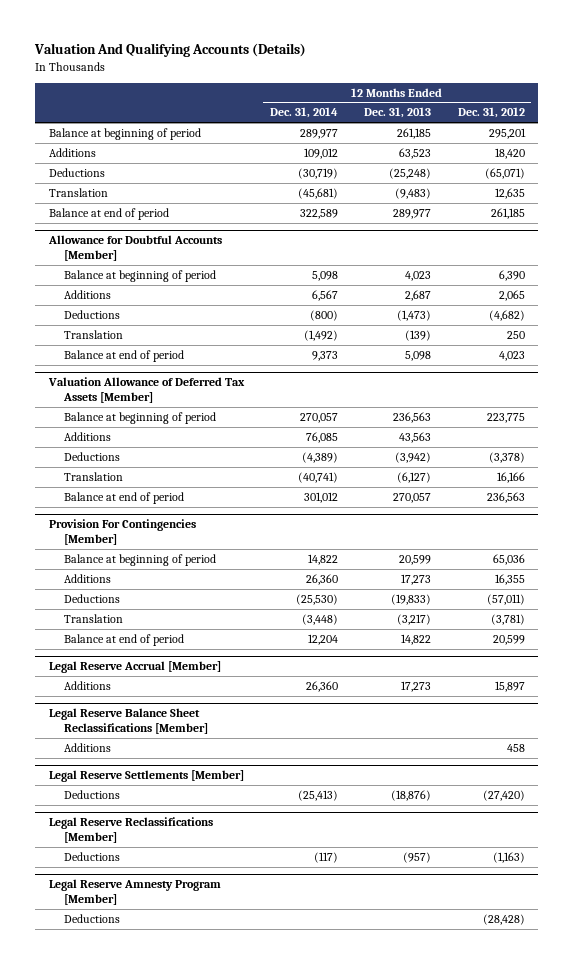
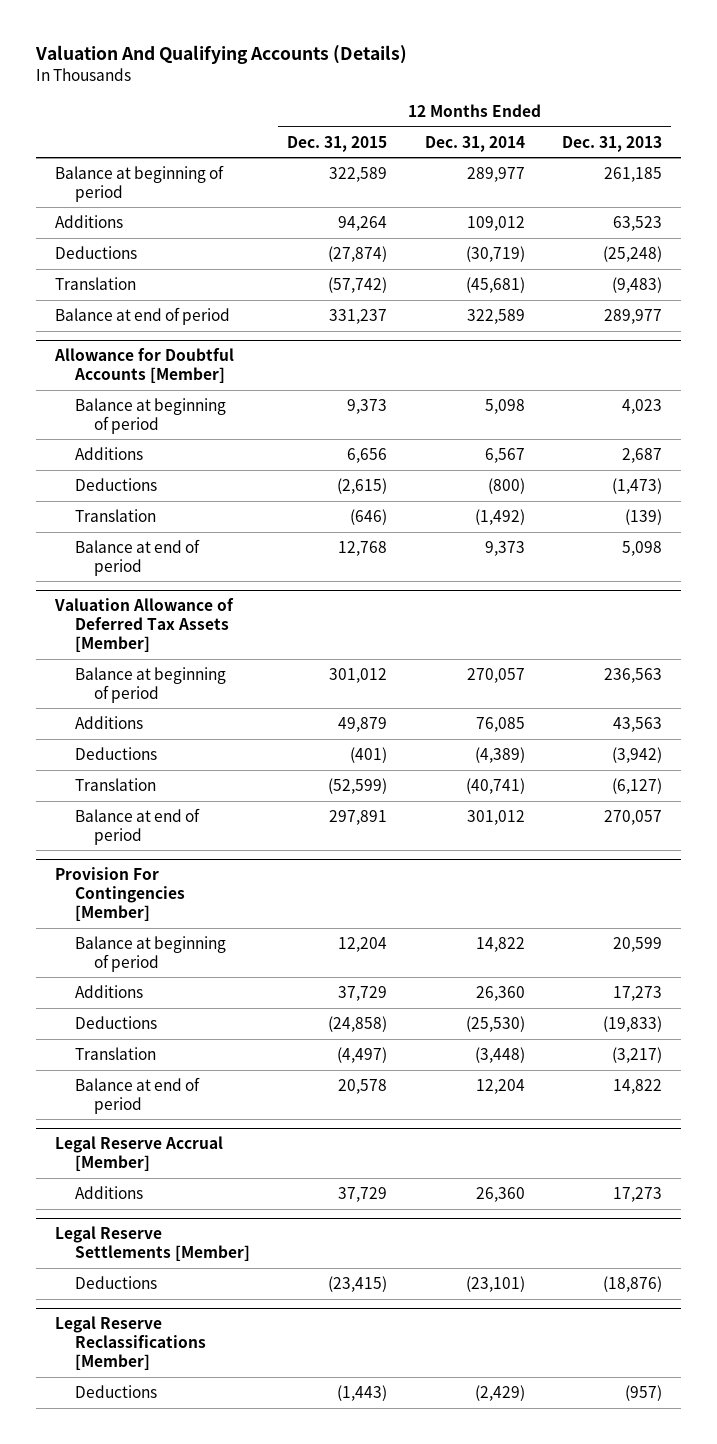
[457,107,525,119] Dec. 31, 2012 -> none
none -> [287,135,388,152] Dec. 31, 2015
[48,708,209,735] Legal Reserve Balance Sheet Reclassifications [Member] -> none
[64,742,112,752] Additions -> none
[298,789,339,801] (25,413) -> [465,1275,525,1292] (23,101)
[48,879,221,906] Legal Reserve Amnesty Program [Member] -> none
[64,913,121,923] Deductions -> none
[314,851,339,863] (117) -> [474,1384,525,1401] (2,429)

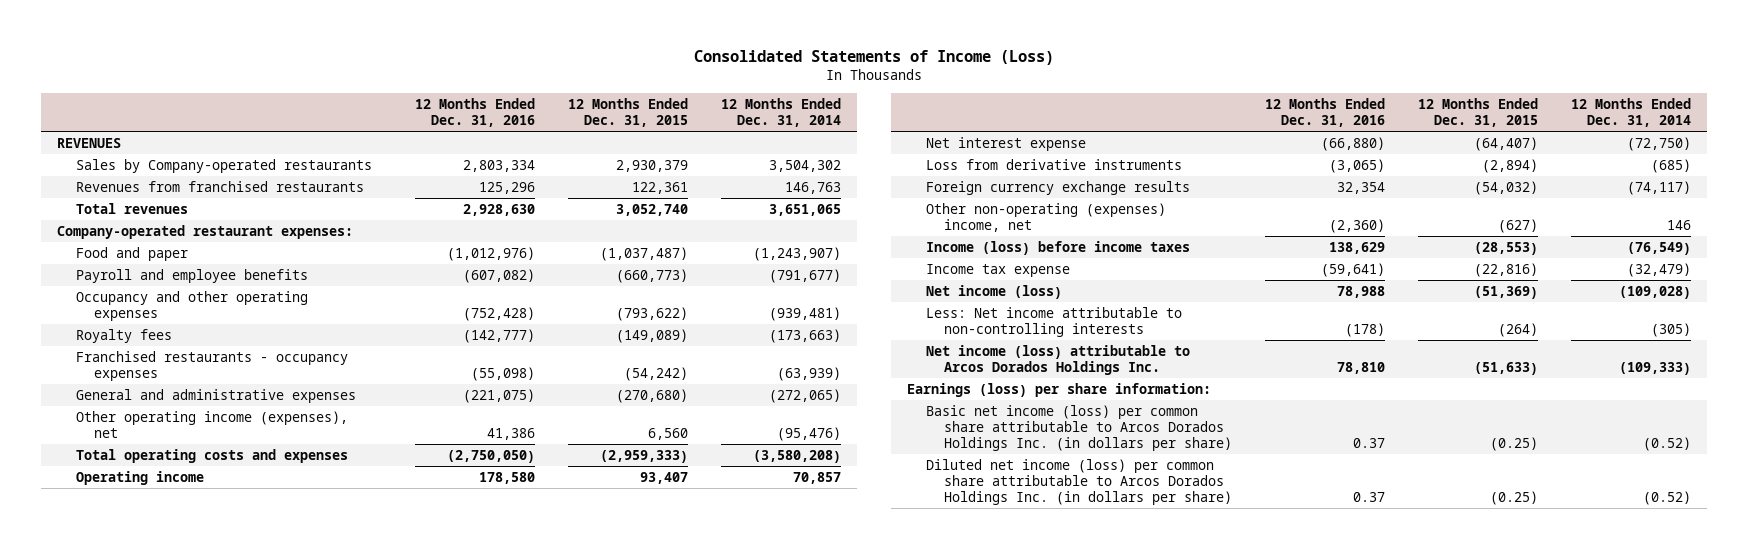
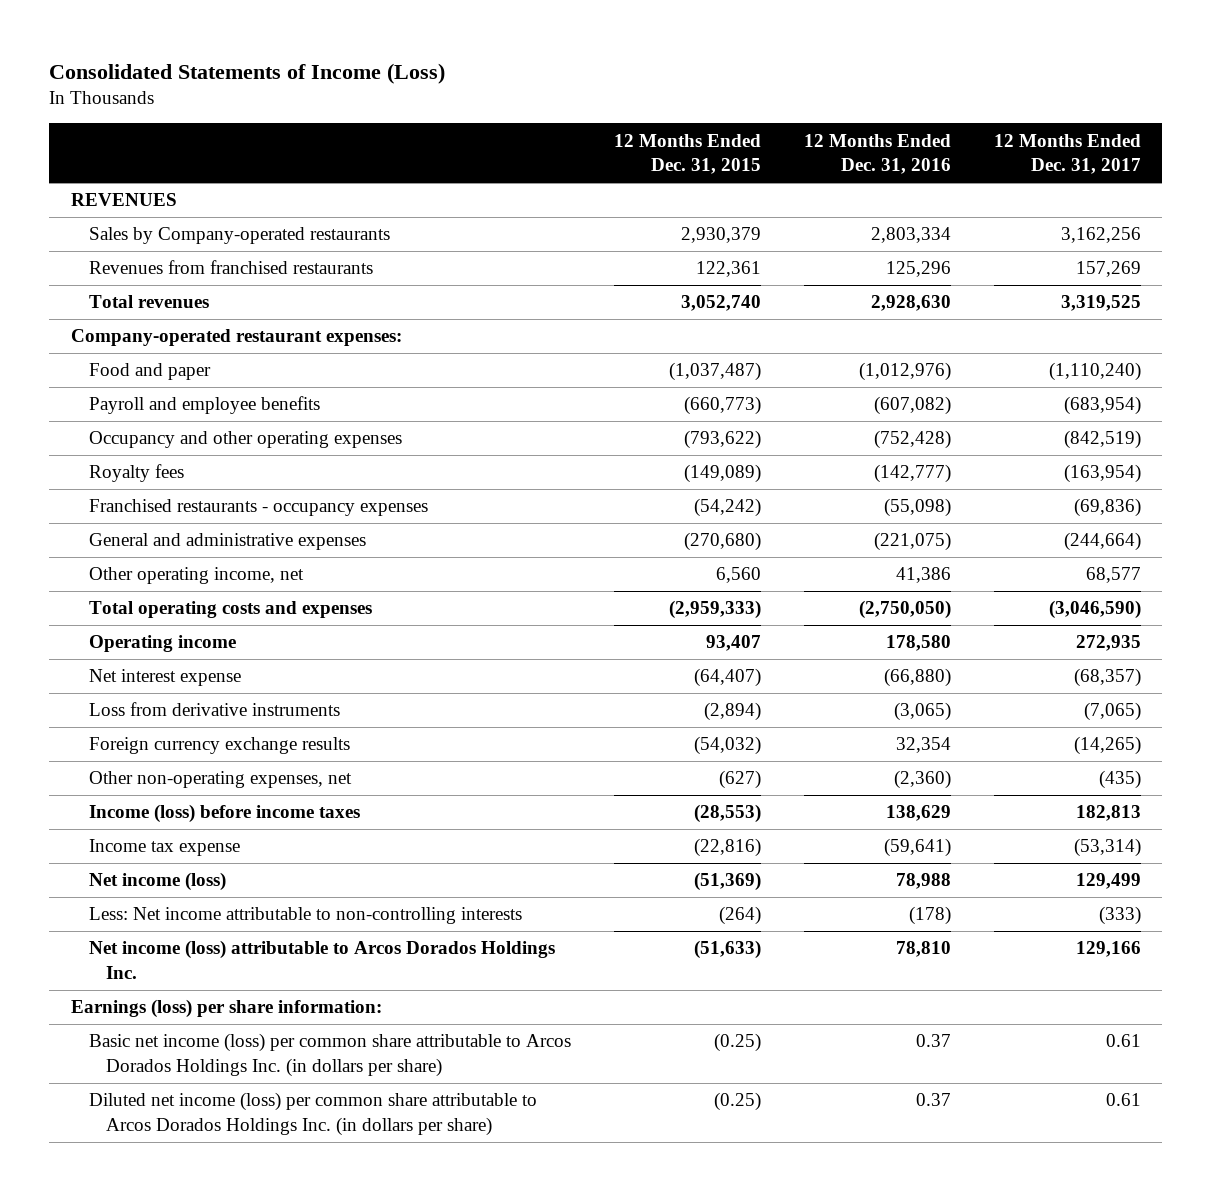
[720,98,841,127] 12 Months Ended Dec. 31, 2014 -> none
none -> [993,133,1141,175] 12 Months Ended Dec. 31, 2017
[75,410,348,438] Other operating income (expenses), net -> [88,567,304,585] Other operating income, net
[925,202,1166,232] Other non-operating (expenses) income, net -> [88,771,352,789] Other non-operating expenses, net

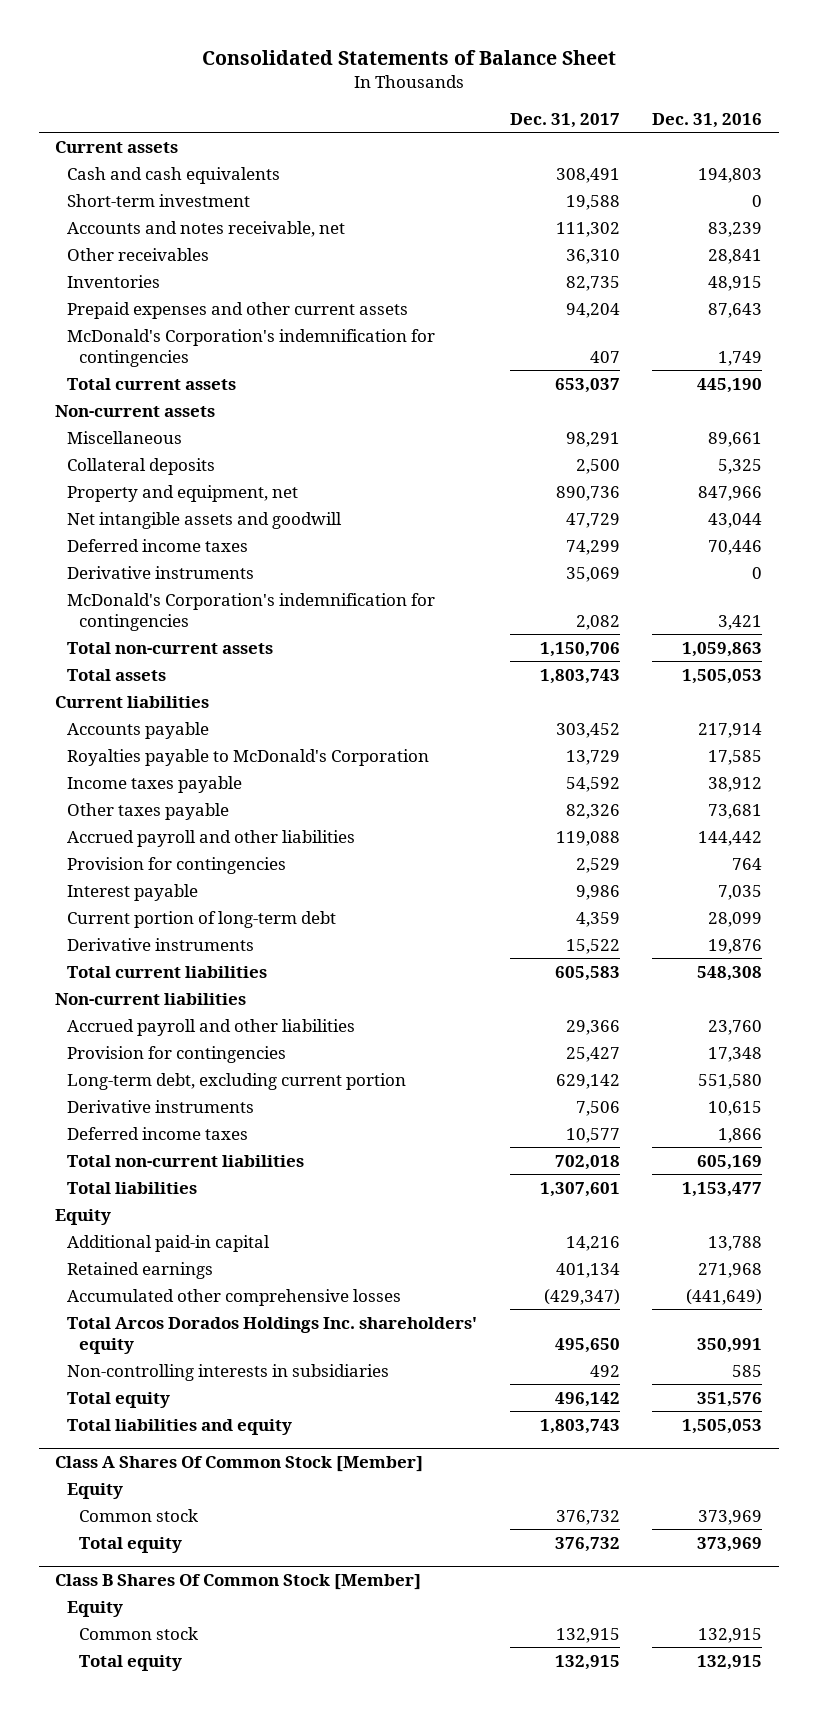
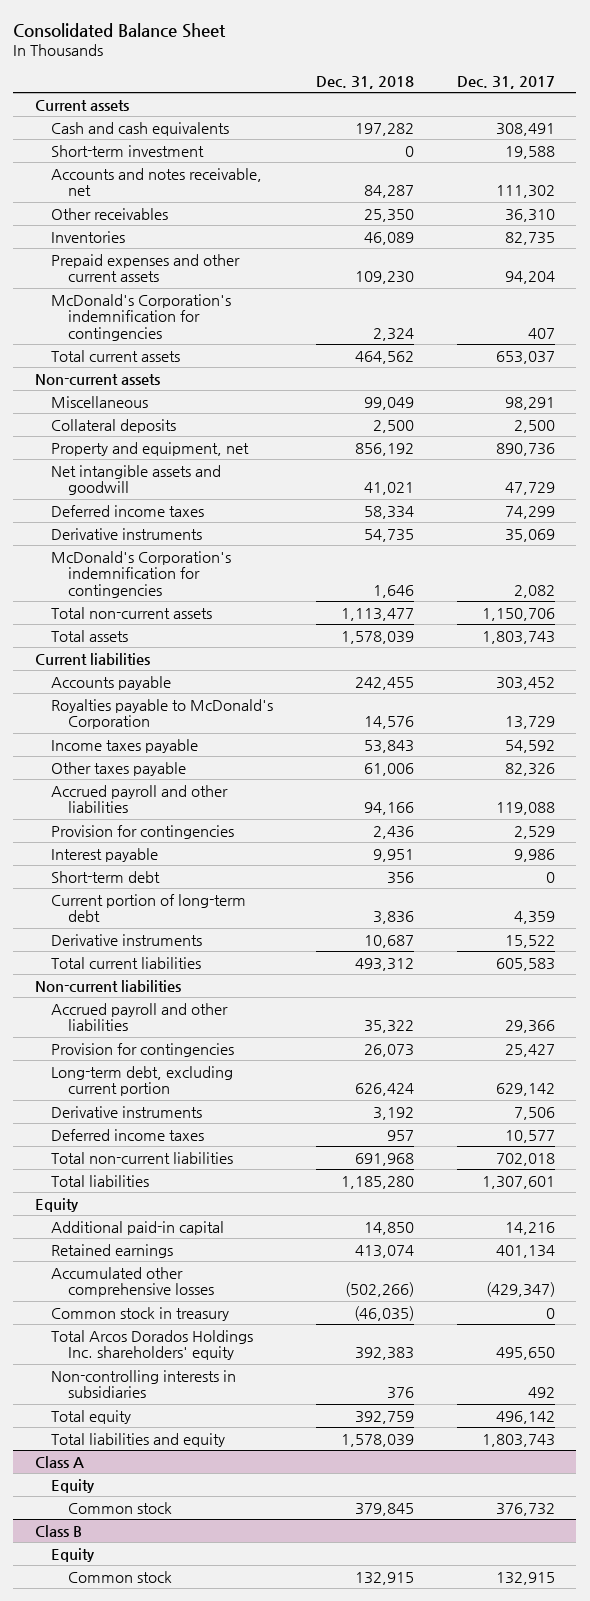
[201,50,616,66] Consolidated Statements of Balance Sheet -> [13,22,227,38] Consolidated Balance Sheet
[652,113,763,129] Dec. 31, 2016 -> none
none -> [316,75,415,89] Dec. 31, 2018
none -> [51,870,161,883] Short-term debt
none -> [51,1306,230,1321] Common stock in treasury
[55,1456,424,1473] Class A Shares Of Common Stock [Member] -> [34,1455,84,1468] Class A
[79,1536,183,1553] Total equity -> none
[55,1574,422,1591] Class B Shares Of Common Stock [Member] -> [34,1524,82,1537] Class B
[79,1654,183,1671] Total equity -> none

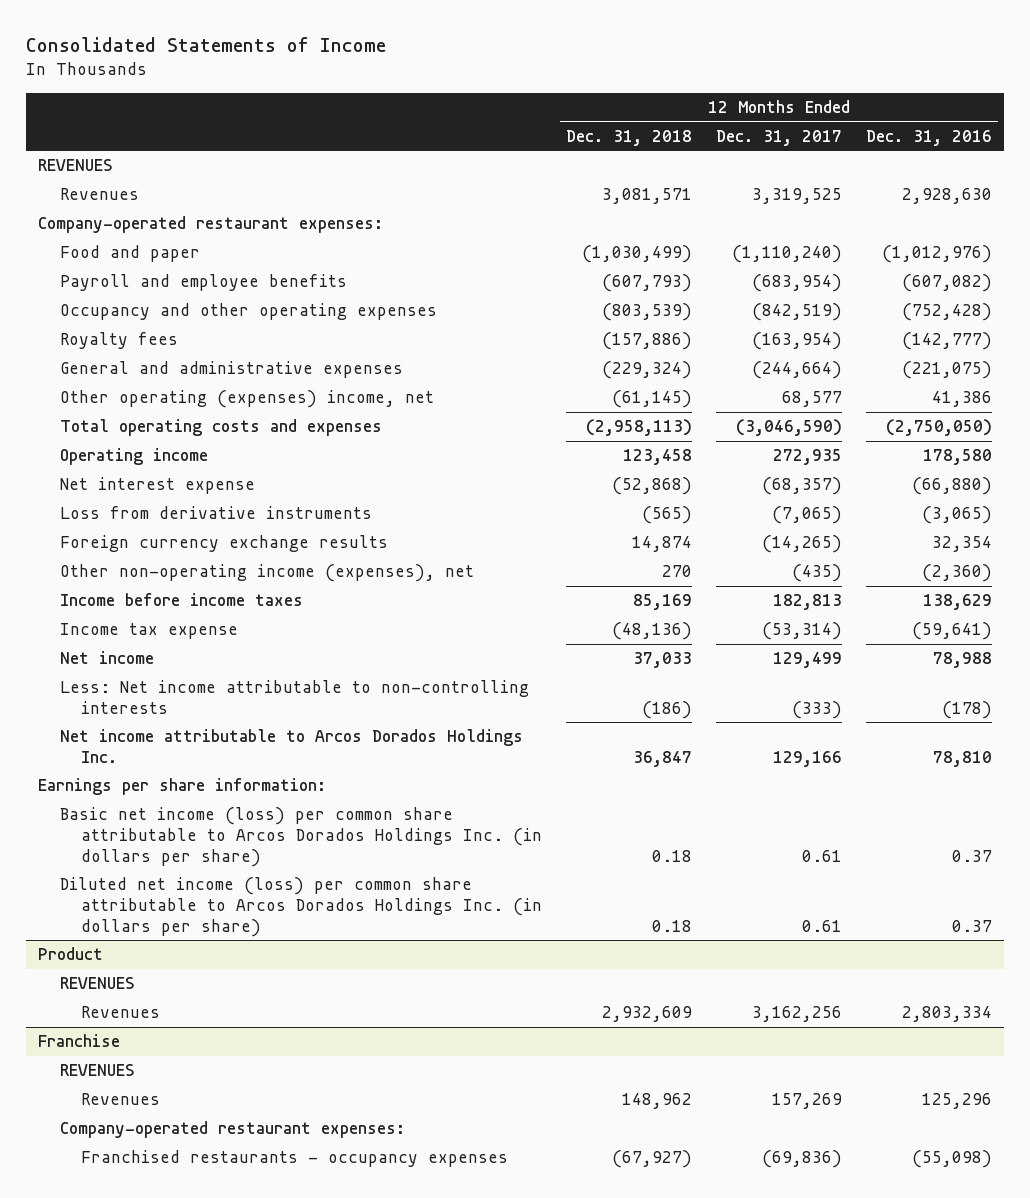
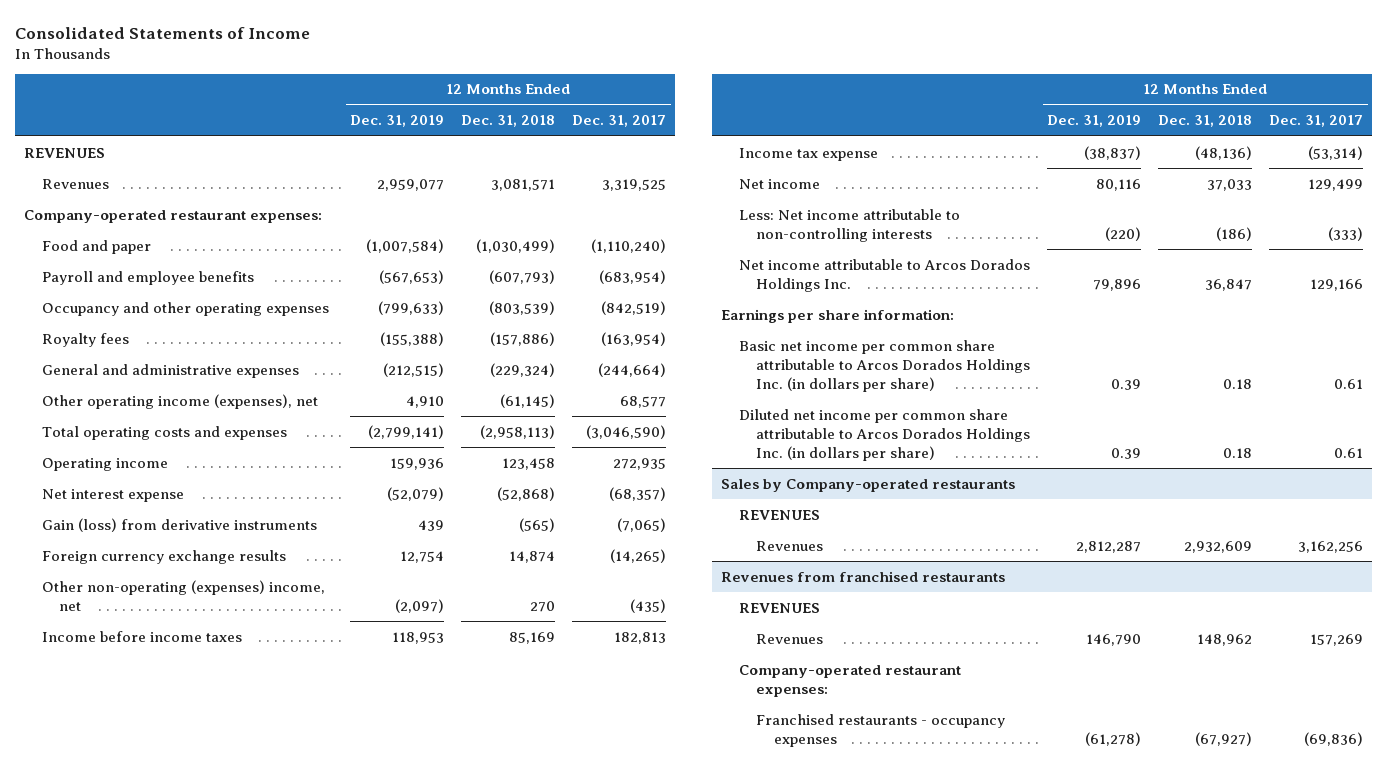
[866,129,993,146] Dec. 31, 2016 -> none
none -> [350,115,445,128] Dec. 31, 2019
[59,390,434,409] Other operating (expenses) income, net -> [41,393,318,409] Other operating income (expenses), net
[59,506,372,520] Loss from derivative instruments -> [41,517,317,532] Gain (loss) from derivative instruments
[59,564,474,583] Other non-operating income (expenses), net -> [41,579,325,611] Other non-operating (expenses) income, net
[59,807,543,867] Basic net income (loss) per common share attributable to Arcos Dorados Holdings Inc. (in dollars per share) -> [738,339,1031,392] Basic net income per common share attributable to Arcos Dorados Holdings Inc. (in dollars per share)
[59,877,543,937] Diluted net income (loss) per common share attributable to Arcos Dorados Holdings Inc. (in dollars per share) -> [738,408,1031,461] Diluted net income per common share attributable to Arcos Dorados Holdings Inc. (in dollars per share)
[37,947,103,961] Product -> [720,478,1015,492] Sales by Company-operated restaurants
[37,1034,120,1048] Franchise -> [720,570,1005,582] Revenues from franchised restaurants

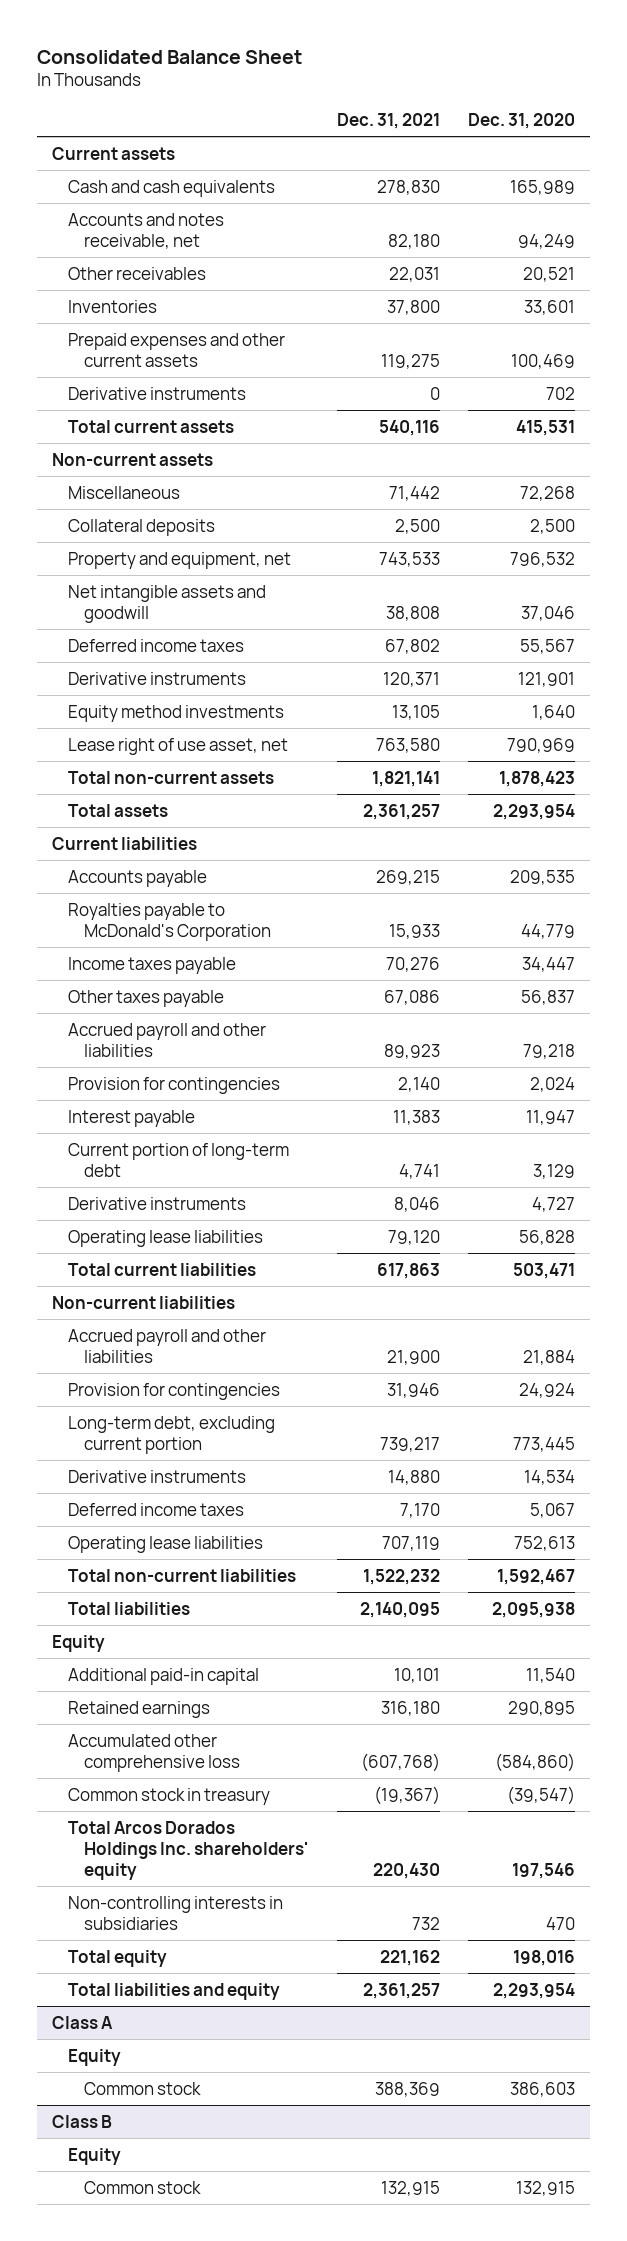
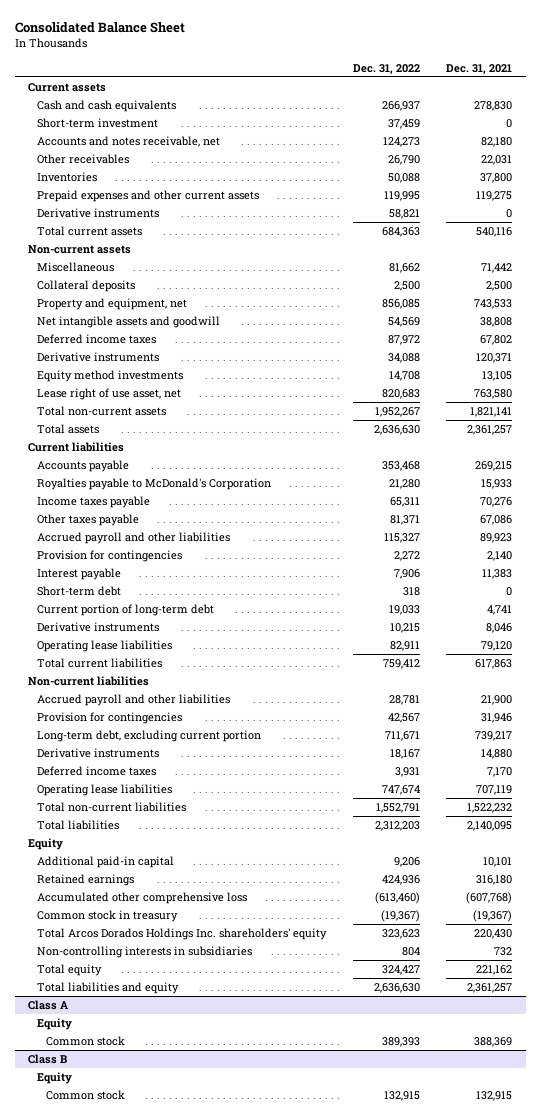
[468,112,576,129] Dec. 31, 2020 -> none
none -> [352,63,420,74] Dec. 31, 2022
none -> [37,118,159,129] Short-term investment
none -> [37,586,122,597] Short-term debt

